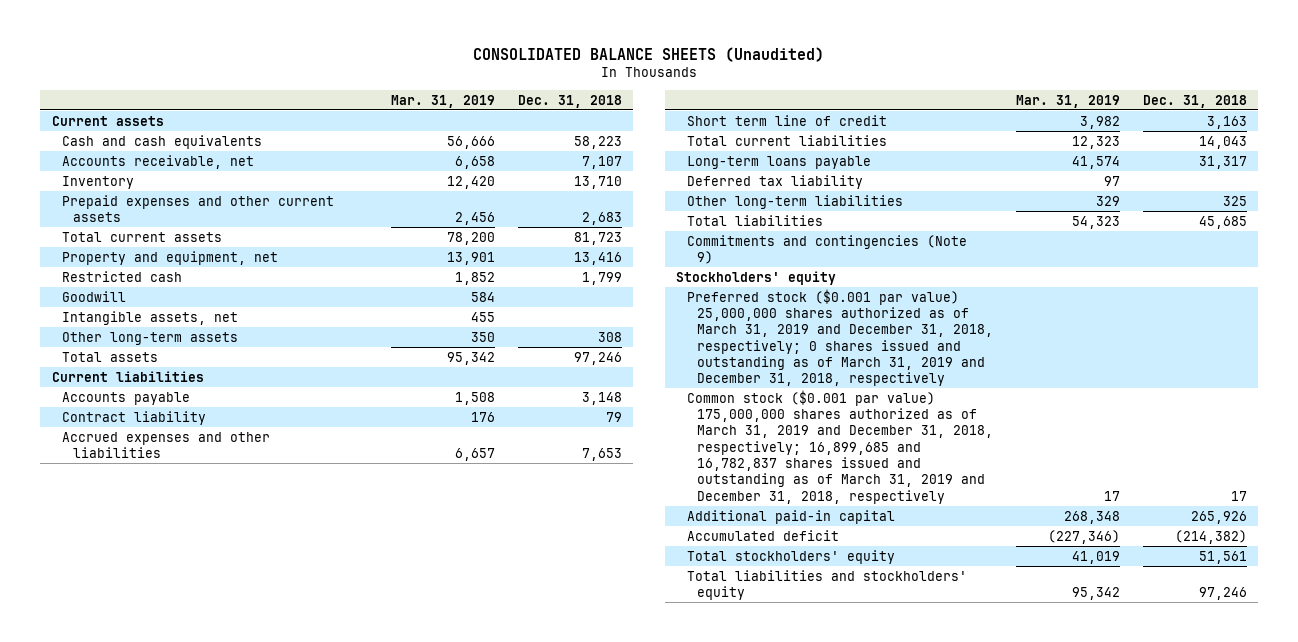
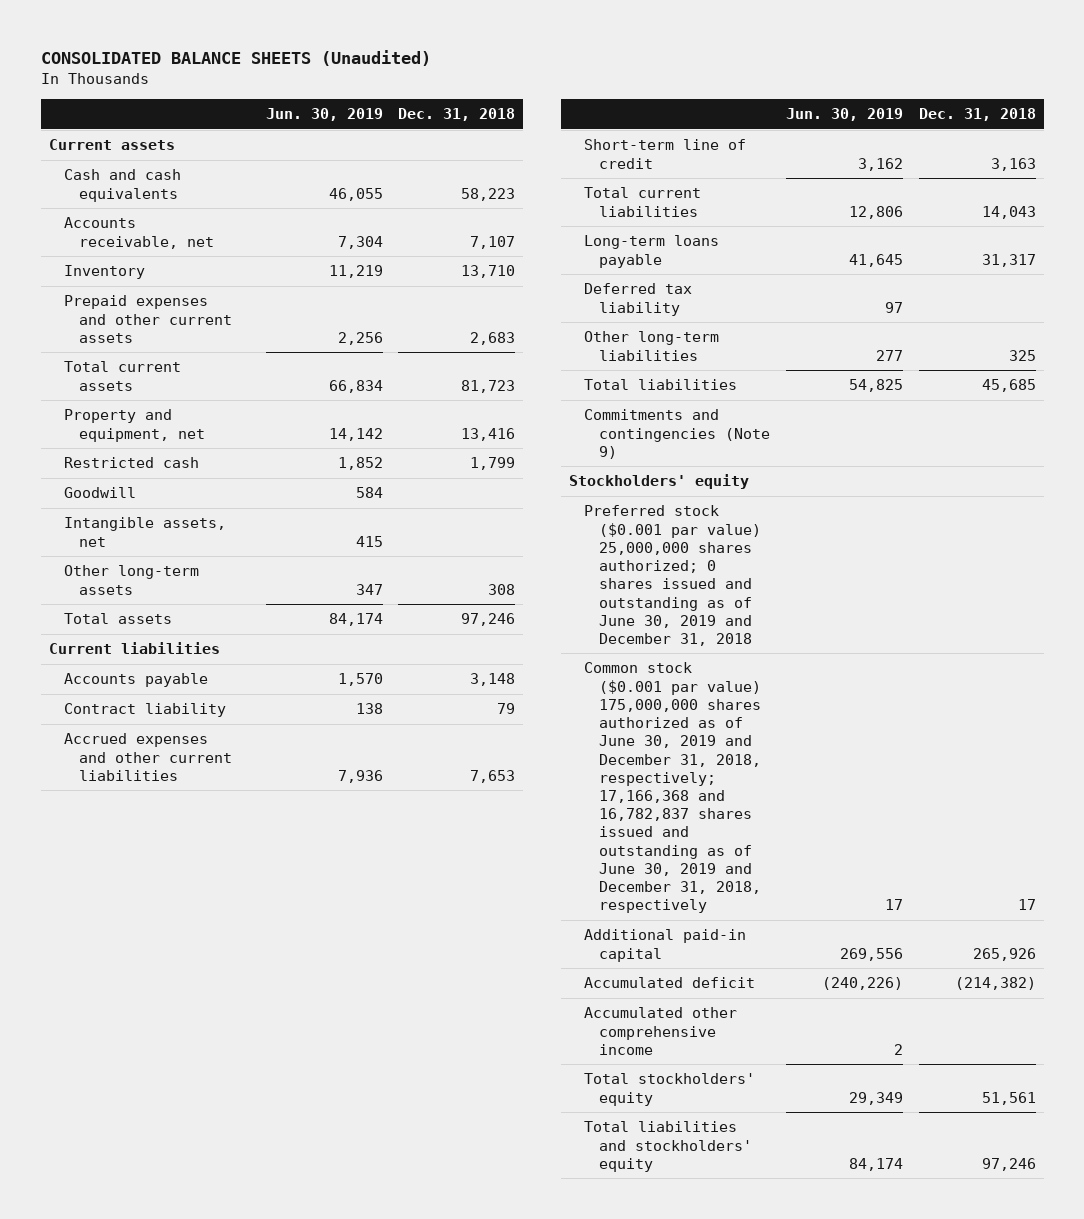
[391,94,496,108] Mar. 31, 2019 -> none
none -> [265,108,383,122] Jun. 30, 2019
[62,431,271,458] Accrued expenses and other liabilities -> [63,733,232,781] Accrued expenses and other current liabilities
[686,114,887,126] Short term line of credit -> [583,139,746,169] Short-term line of credit
[686,288,994,387] Preferred stock ($0.001 par value) 25,000,000 shares authorized as of March 31, 2019 and December 31, 2018, respectively; 0 shares issued and outstanding as of March 31, 2019 and December 31, 2018, respectively -> [583,505,761,646] Preferred stock ($0.001 par value) 25,000,000 shares authorized; 0 shares issued and outstanding as of June 30, 2019 and December 31, 2018
[686,389,994,504] Common stock ($0.001 par value) 175,000,000 shares authorized as of March 31, 2019 and December 31, 2018, respectively; 16,899,685 and 16,782,837 shares issued and outstanding as of March 31, 2019 and December 31, 2018, respectively -> [583,662,761,914] Common stock ($0.001 par value) 175,000,000 shares authorized as of June 30, 2019 and December 31, 2018, respectively; 17,166,368 and 16,782,837 shares issued and outstanding as of June 30, 2019 and December 31, 2018, respectively
none -> [583,1007,737,1055] Accumulated other comprehensive income

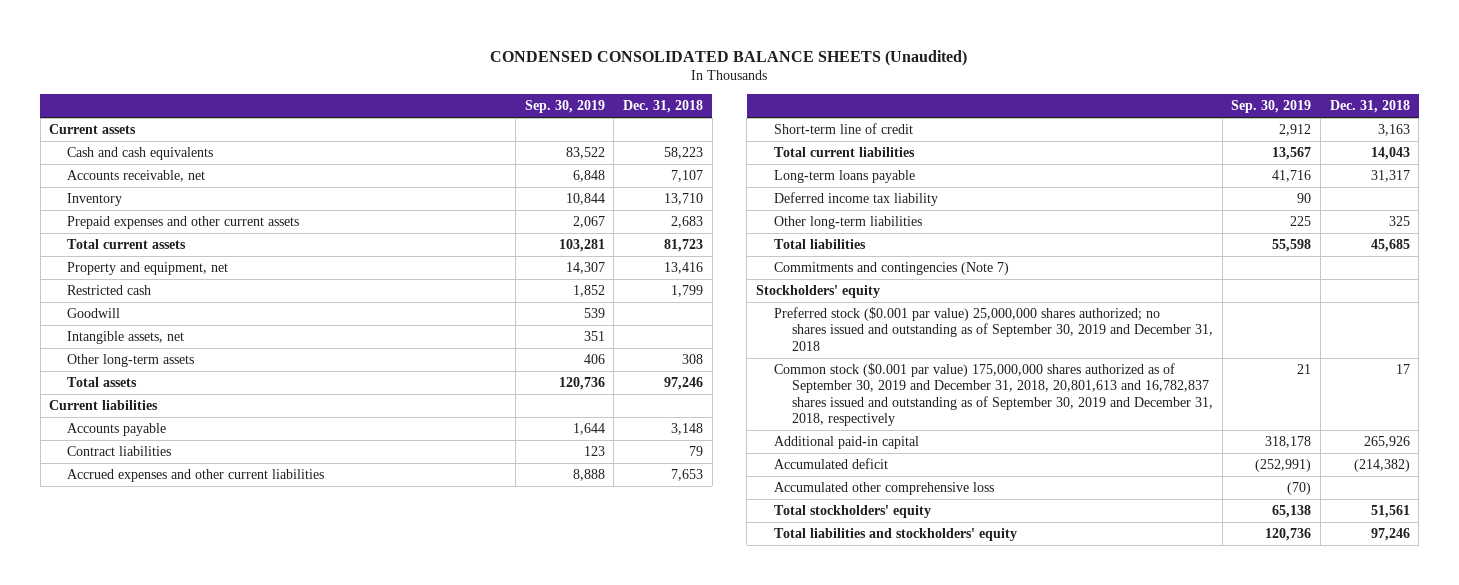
[40,49,431,66] CONSOLIDATED BALANCE SHEETS (Unaudited) -> [490,49,968,66] CONDENSED CONSOLIDATED BALANCE SHEETS (Unaudited)
[265,108,383,122] Jun. 30, 2019 -> none
none -> [524,100,605,114] Sep. 30, 2019
[63,703,226,718] Contract liability -> [67,446,172,457] Contract liabilities
[583,283,692,316] Deferred tax liability -> [773,192,938,207] Deferred income tax liability
[583,409,770,459] Commitments and contingencies (Note 9) -> [773,262,1009,276] Commitments and contingencies (Note 7)
[583,505,761,646] Preferred stock ($0.001 par value) 25,000,000 shares authorized; 0 shares issued and outstanding as of June 30, 2019 and December 31, 2018 -> [773,307,1214,351] Preferred stock ($0.001 par value) 25,000,000 shares authorized; no shares issued and outstanding as of September 30, 2019 and December 31, 2018
[583,662,761,914] Common stock ($0.001 par value) 175,000,000 shares authorized as of June 30, 2019 and December 31, 2018, respectively; 17,166,368 and 16,782,837 shares issued and outstanding as of June 30, 2019 and December 31, 2018, respectively -> [773,363,1214,426] Common stock ($0.001 par value) 175,000,000 shares authorized as of September 30, 2019 and December 31, 2018, 20,801,613 and 16,782,837 shares issued and outstanding as of September 30, 2019 and December 31, 2018, respectively
[583,1007,737,1055] Accumulated other comprehensive income -> [773,482,994,496] Accumulated other comprehensive loss

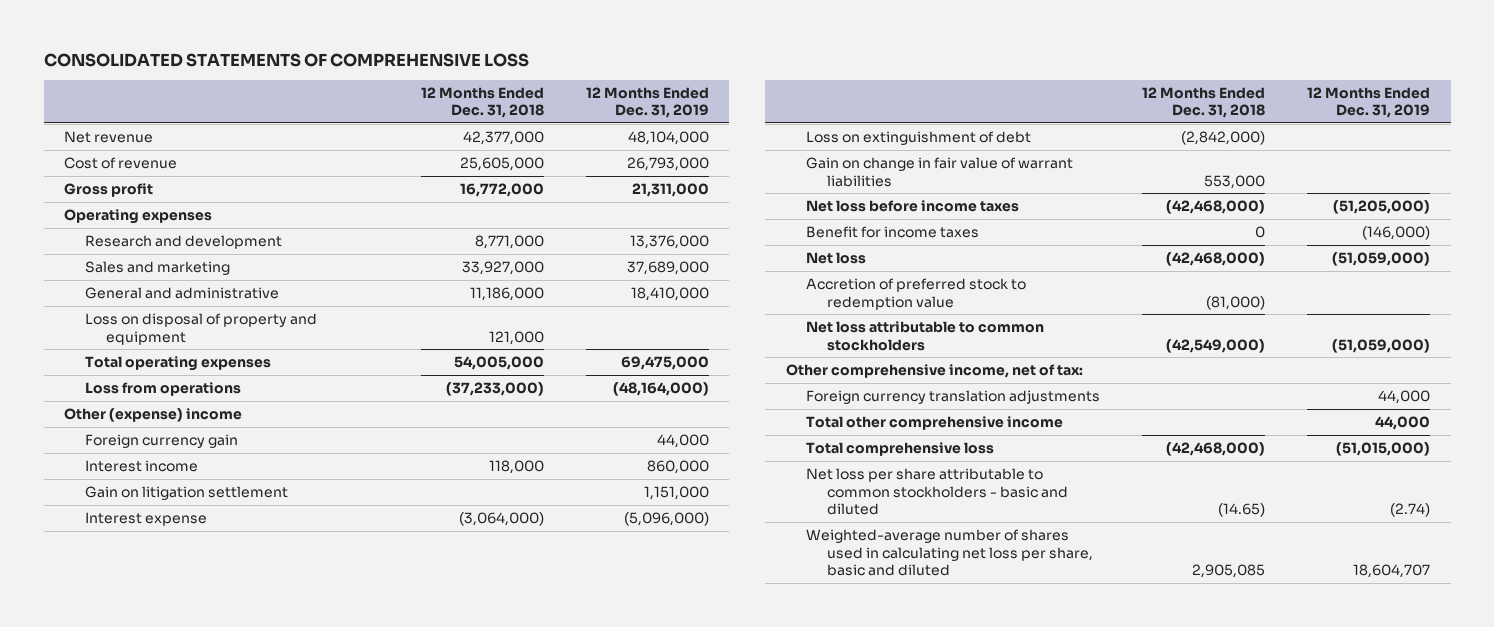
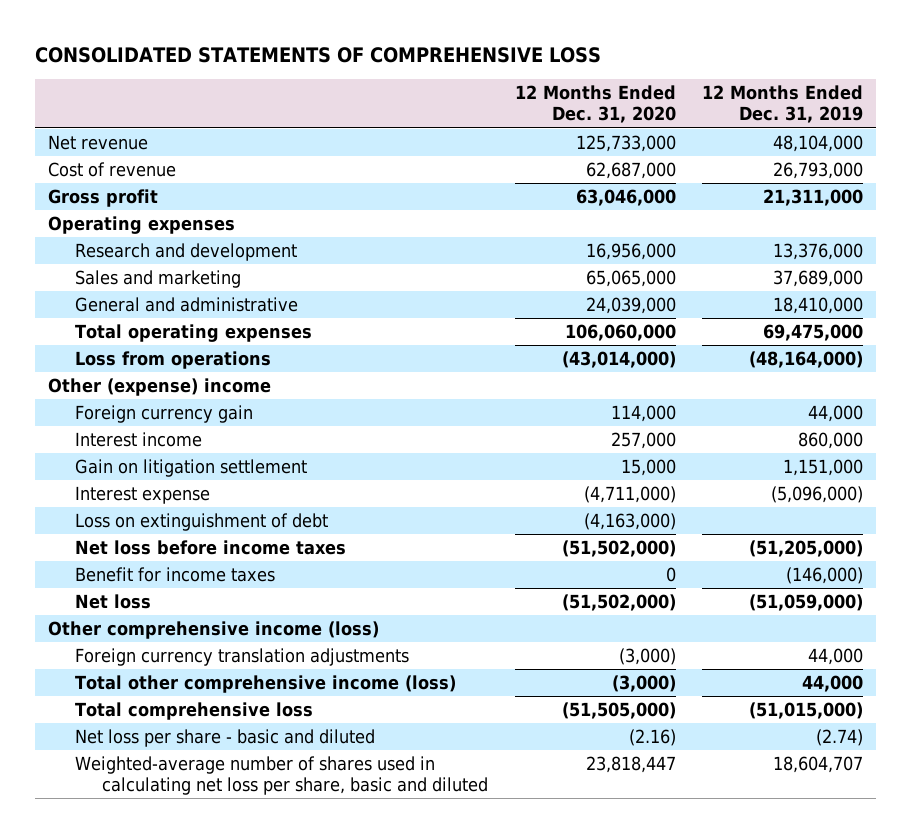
[420,86,544,119] 12 Months Ended Dec. 31, 2018 -> none
none -> [514,85,676,124] 12 Months Ended Dec. 31, 2020
[85,312,318,345] Loss on disposal of property and equipment -> none
[806,156,1074,187] Gain on change in fair value of warrant liabilities -> none
[806,277,1027,310] Accretion of preferred stock to redemption value -> none
[806,320,1045,351] Net loss attributable to common stockholders -> none
[785,363,1083,378] Other comprehensive income, net of tax: -> [48,620,380,639] Other comprehensive income (loss)
[806,415,1064,430] Total other comprehensive income -> [75,674,457,693] Total other comprehensive income (loss)
[806,467,1069,516] Net loss per share attributable to common stockholders - basic and diluted -> [75,728,376,747] Net loss per share - basic and diluted

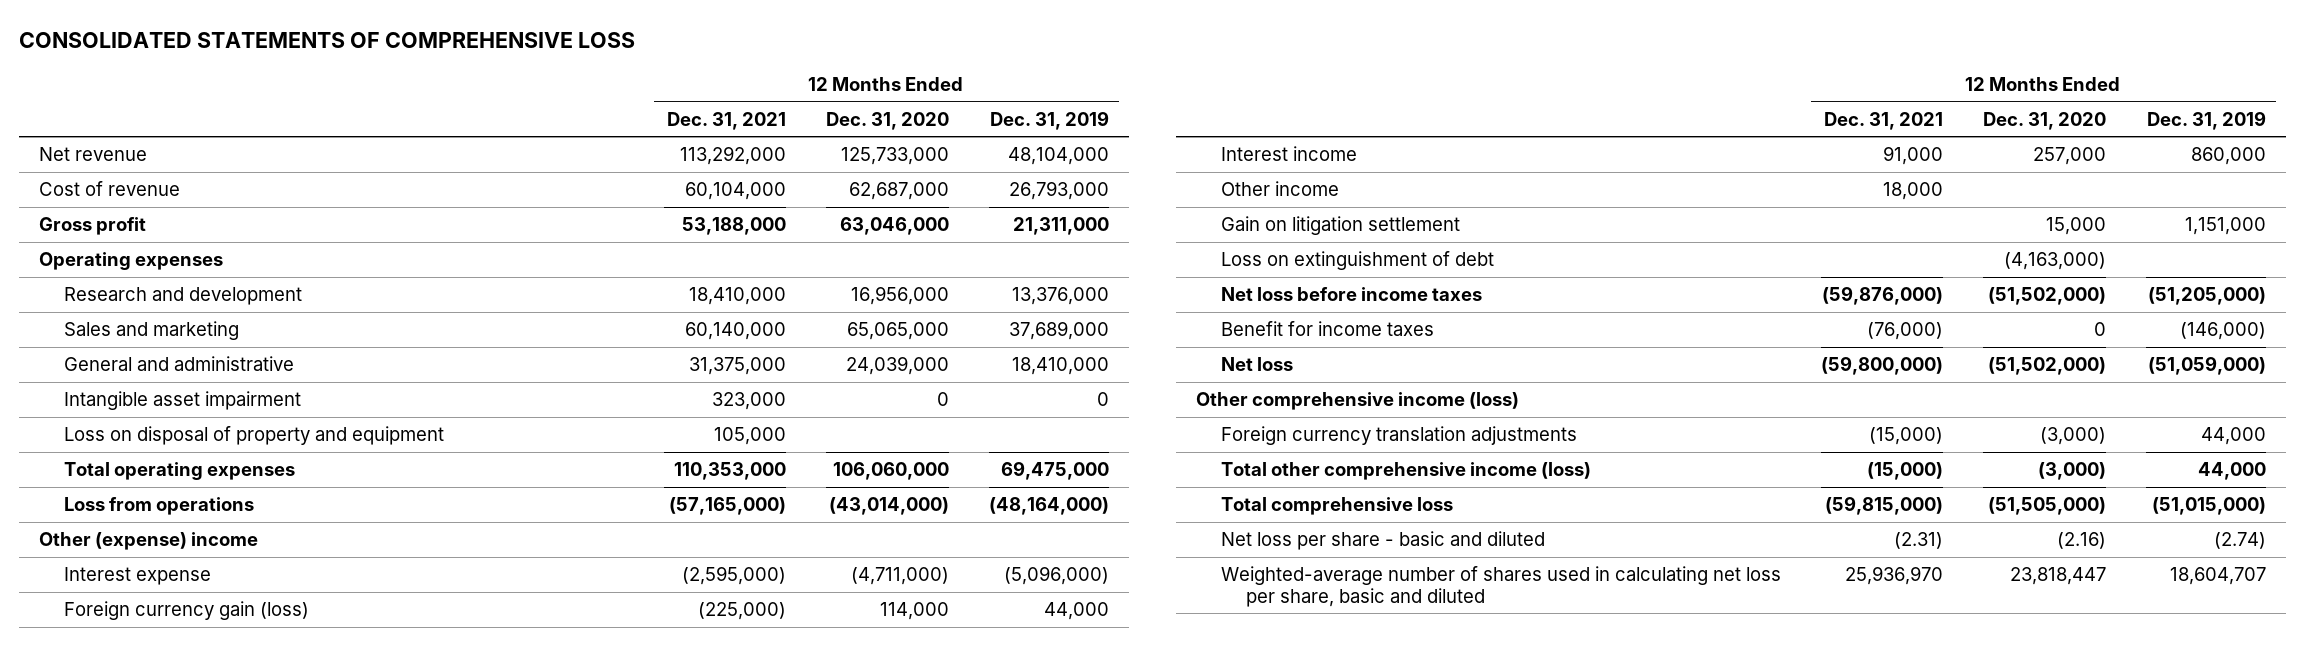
none -> [666,111,786,130] Dec. 31, 2021
none -> [63,391,301,411] Intangible asset impairment
none -> [63,426,444,446] Loss on disposal of property and equipment
[75,485,211,504] Interest expense -> [63,567,211,586] Interest expense
[75,404,254,423] Foreign currency gain -> [63,601,309,621] Foreign currency gain (loss)
none -> [1220,181,1339,197] Other income

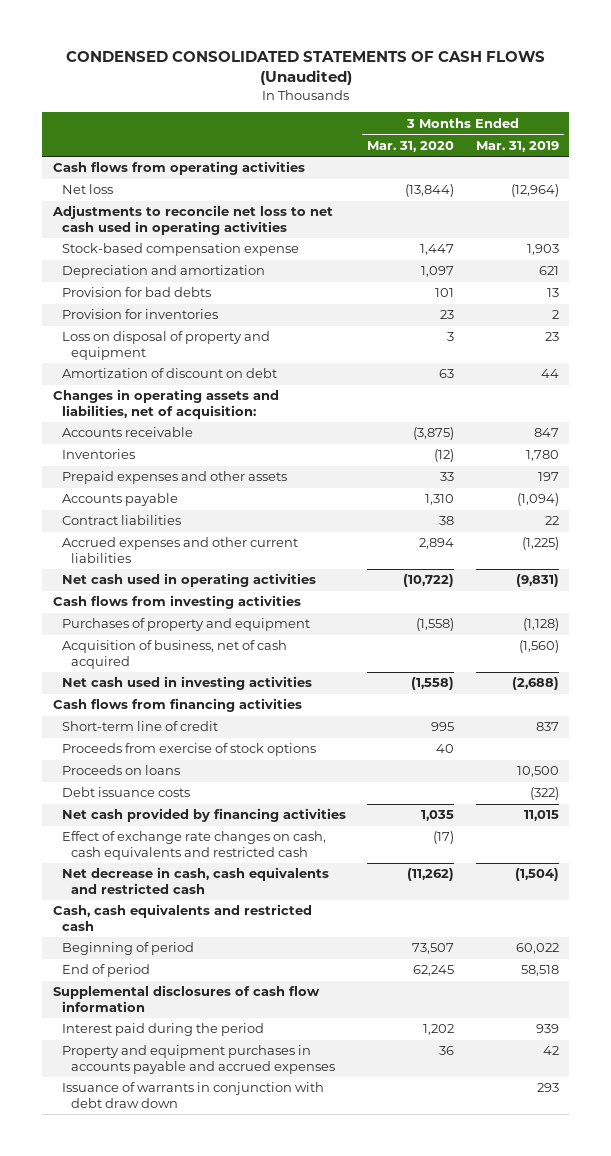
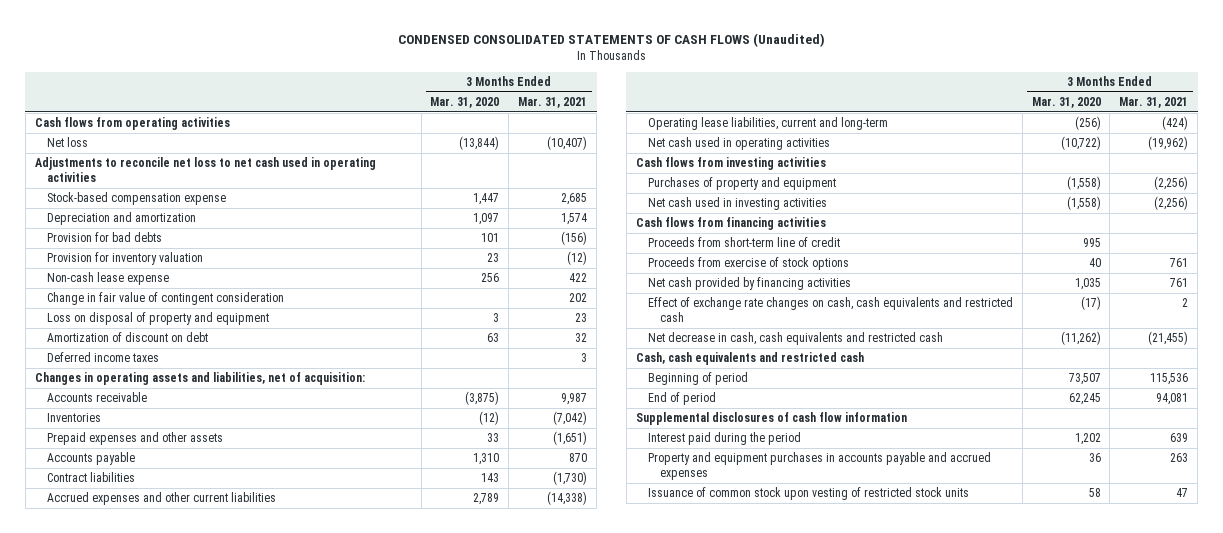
[475,140,559,152] Mar. 31, 2019 -> none
none -> [518,96,588,108] Mar. 31, 2021
[61,309,218,320] Provision for inventories -> none
none -> [46,252,203,266] Provision for inventory valuation
none -> [46,272,169,286] Non-cash lease expense
none -> [46,292,284,306] Change in fair value of contingent consideration
none -> [46,352,159,363] Deferred income taxes
[439,516,455,526] 38 -> [481,473,500,483] 143
[419,538,455,550] 2,894 -> [473,493,500,506] 2,789
none -> [647,117,888,131] Operating lease liabilities, current and long-term
[61,640,287,670] Acquisition of business, net of cash acquired -> none
[61,721,218,732] Short-term line of credit -> [647,237,840,248] Proceeds from short-term line of credit
[61,765,180,776] Proceeds on loans -> none
[61,787,190,798] Debt issuance costs -> none
[61,1082,324,1109] Issuance of warrants in conjunction with debt draw down -> none
none -> [647,487,969,501] Issuance of common stock upon vesting of restricted stock units

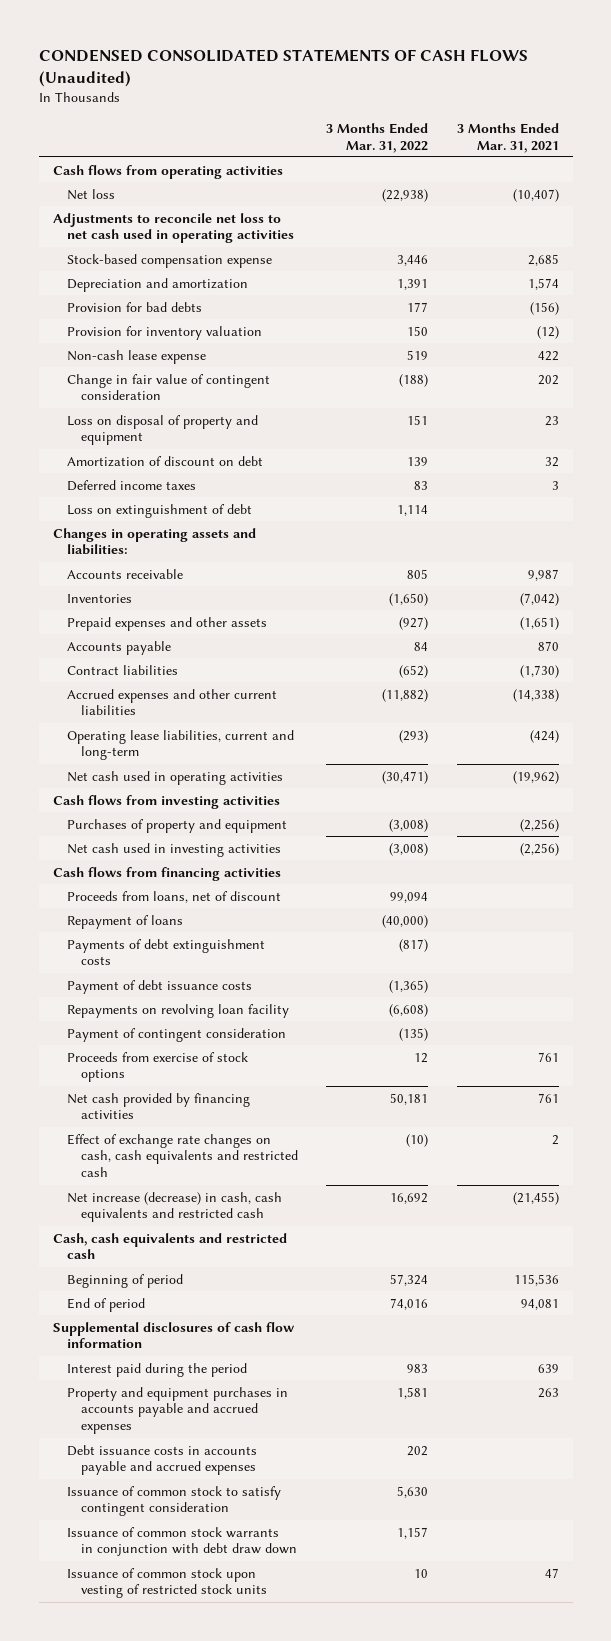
[430,96,500,108] Mar. 31, 2020 -> none
none -> [326,122,429,153] 3 Months Ended Mar. 31, 2022
none -> [66,503,252,518] Loss on extinguishment of debt
[34,372,365,386] Changes in operating assets and liabilities, net of acquisition: -> [52,527,256,556] Changes in operating assets and liabilities:
[647,237,840,248] Proceeds from short-term line of credit -> none
none -> [66,890,281,903] Proceeds from loans, net of discount
none -> [66,914,183,929] Repayment of loans
none -> [66,938,265,966] Payments of debt extinguishment costs
none -> [66,979,252,994] Payment of debt issuance costs
none -> [66,1003,289,1018] Repayments on revolving loan facility
none -> [66,1027,286,1042] Payment of contingent consideration
[647,332,943,346] Net decrease in cash, cash equivalents and restricted cash -> [66,1191,282,1223] Net increase (decrease) in cash, cash equivalents and restricted cash
none -> [66,1444,257,1476] Debt issuance costs in accounts payable and accrued expenses
none -> [66,1485,281,1517] Issuance of common stock to satisfy contingent consideration
none -> [66,1526,298,1557] Issuance of common stock warrants in conjunction with debt draw down

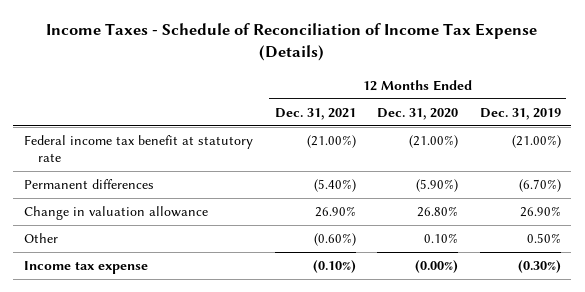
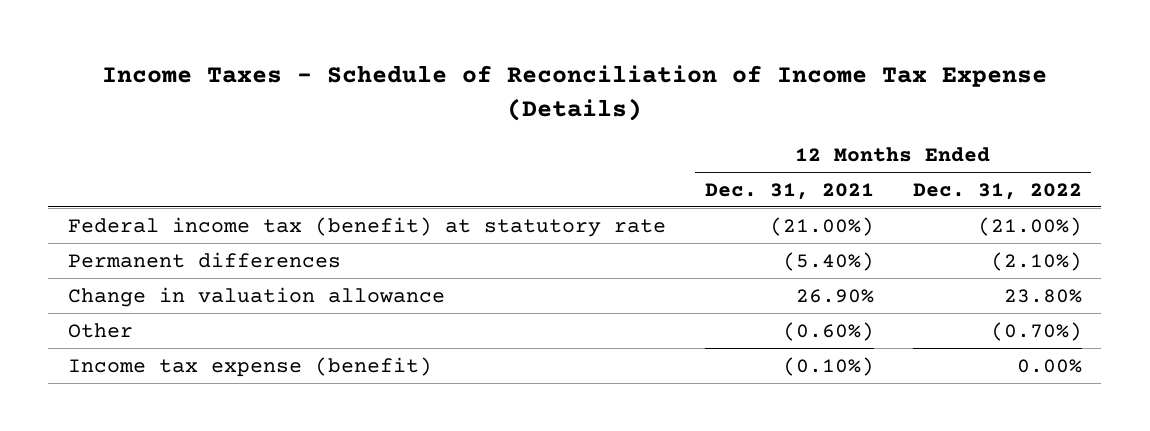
[377,107,459,120] Dec. 31, 2020 -> none
[479,107,561,120] Dec. 31, 2019 -> none
none -> [912,182,1082,200] Dec. 31, 2022
[24,135,254,163] Federal income tax benefit at statutory rate -> [67,216,666,237] Federal income tax (benefit) at statutory rate
[24,261,149,275] Income tax expense -> [67,356,432,377] Income tax expense (benefit)

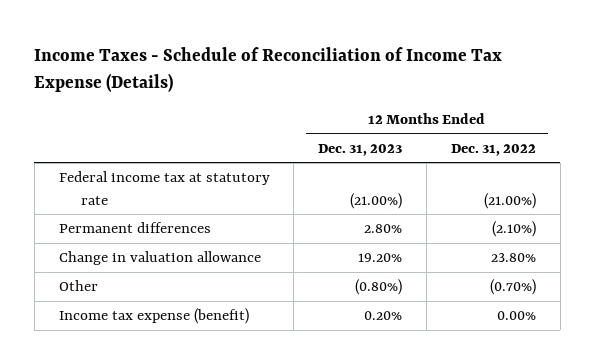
[704,182,874,200] Dec. 31, 2021 -> none
none -> [318,143,403,156] Dec. 31, 2023
[67,216,666,237] Federal income tax (benefit) at statutory rate -> [58,171,270,205] Federal income tax at statutory rate

